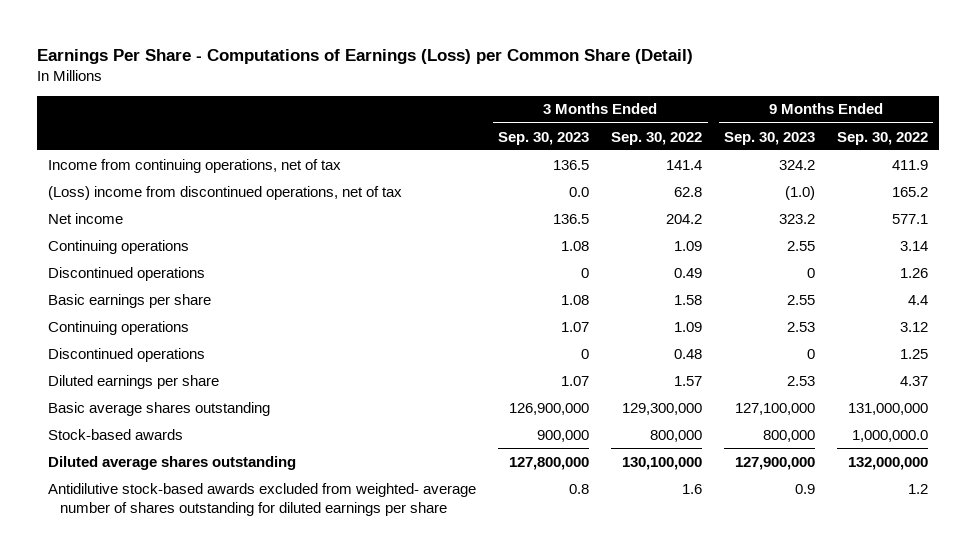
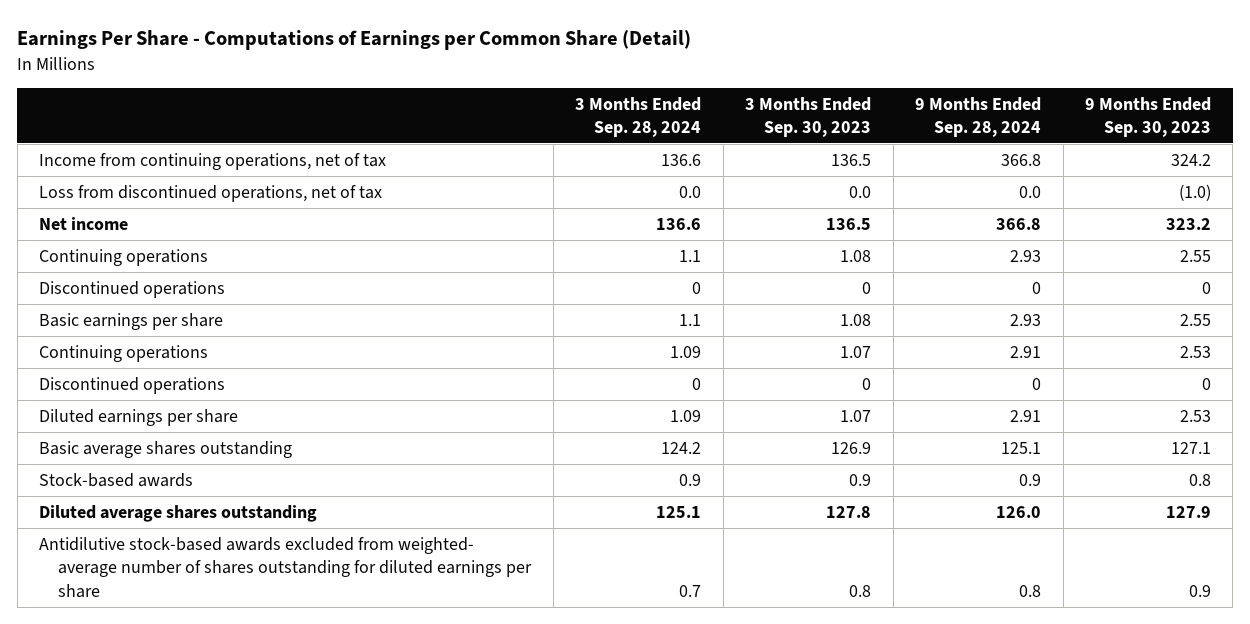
[37,48,694,64] Earnings Per Share - Computations of Earnings (Loss) per Common Share (Detail) -> [17,30,692,51] Earnings Per Share - Computations of Earnings per Common Share (Detail)
[611,131,703,145] Sep. 30, 2022 -> none
[836,131,928,145] Sep. 30, 2022 -> none
none -> [575,96,702,137] 3 Months Ended Sep. 28, 2024
none -> [915,96,1042,137] 9 Months Ended Sep. 28, 2024
[48,185,403,200] (Loss) income from discontinued operations, net of tax -> [39,184,383,202] Loss from discontinued operations, net of tax
[509,402,590,415] 126,900,000 -> [831,441,872,454] 126.9
[734,402,815,415] 127,100,000 -> [1171,441,1212,454] 127.1
[537,429,590,442] 900,000 -> [849,473,872,486] 0.9
[762,429,815,442] 800,000 -> [1189,473,1212,486] 0.8
[509,456,590,470] 127,800,000 -> [826,505,872,518] 127.8
[734,456,815,470] 127,900,000 -> [1166,505,1212,518] 127.9

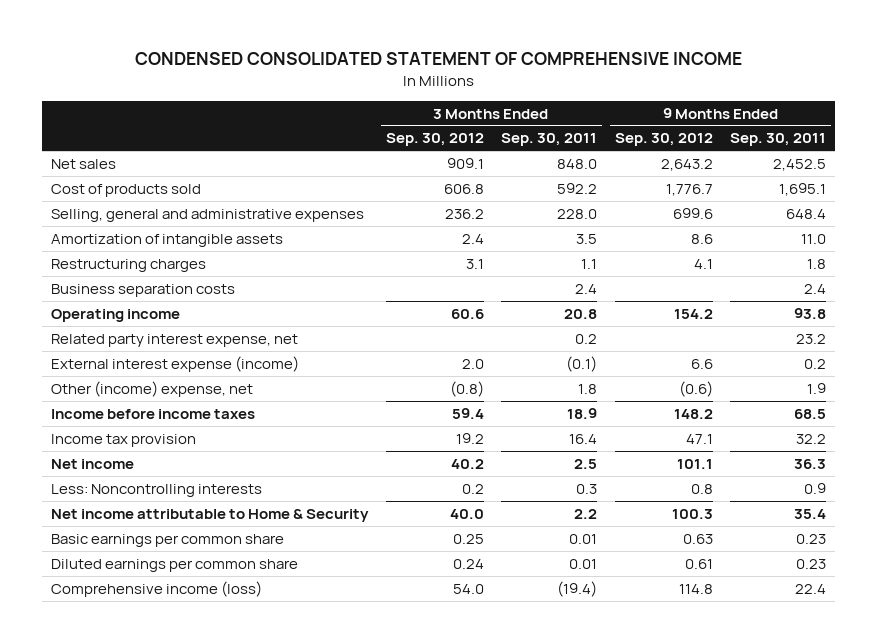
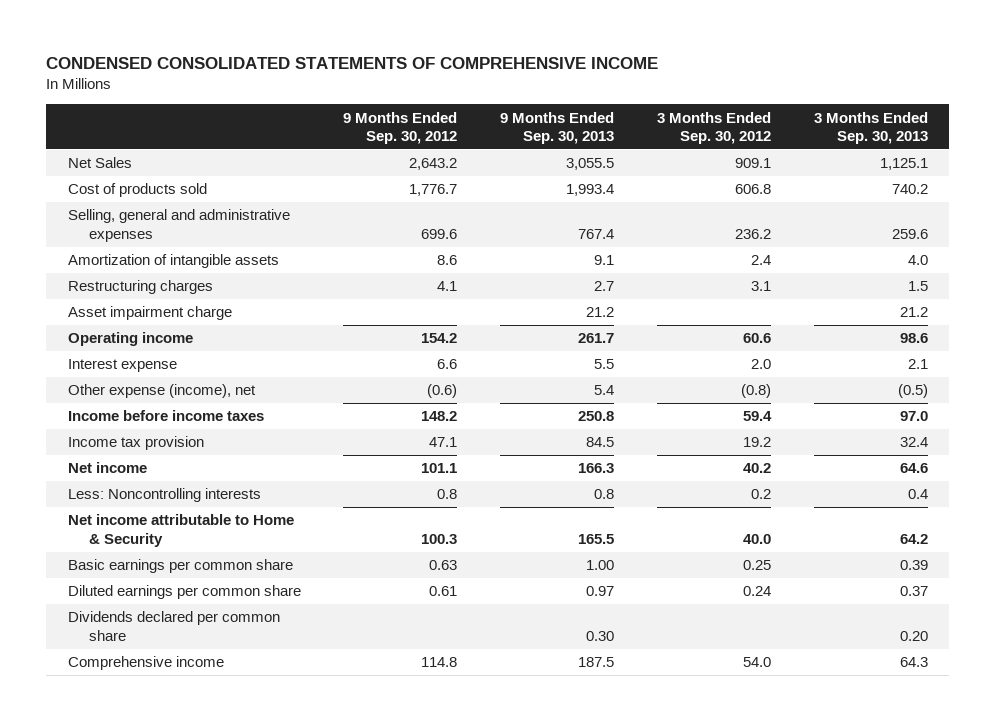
[134,52,742,66] CONDENSED CONSOLIDATED STATEMENT OF COMPREHENSIVE INCOME -> [46,57,659,70] CONDENSED CONSOLIDATED STATEMENTS OF COMPREHENSIVE INCOME
[501,133,598,147] Sep. 30, 2011 -> none
[730,133,827,147] Sep. 30, 2011 -> none
none -> [500,111,615,144] 9 Months Ended Sep. 30, 2013
none -> [814,111,929,144] 3 Months Ended Sep. 30, 2013
[50,158,116,169] Net sales -> [67,157,132,169] Net Sales
[50,283,235,297] Business separation costs -> none
none -> [67,306,232,321] Asset impairment charge
[50,333,298,347] Related party interest expense, net -> none
[50,355,299,372] External interest expense (income) -> [67,359,177,373] Interest expense
[50,380,253,397] Other (income) expense, net -> [67,384,256,399] Other expense (income), net
none -> [67,611,280,641] Dividends declared per common share
[50,580,262,597] Comprehensive income (loss) -> [67,656,224,671] Comprehensive income

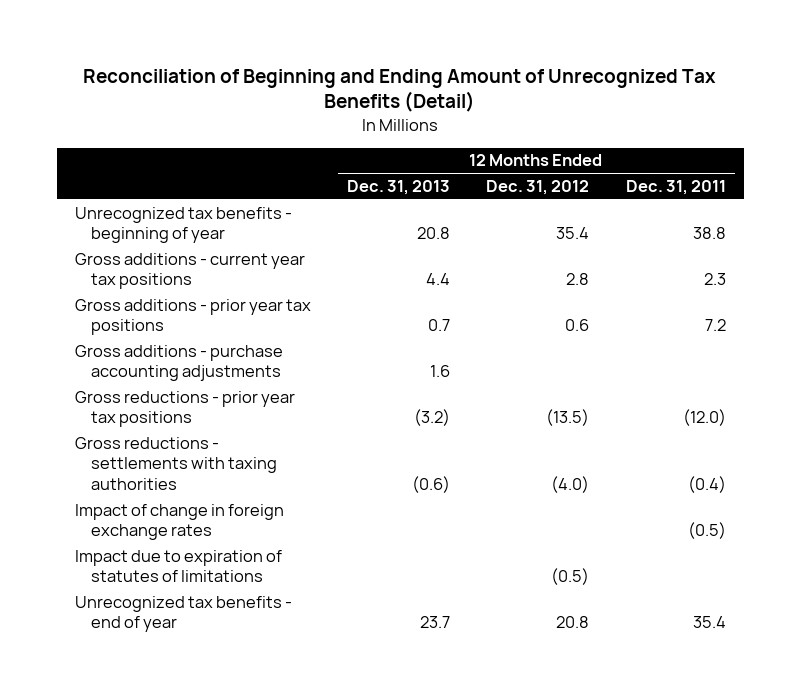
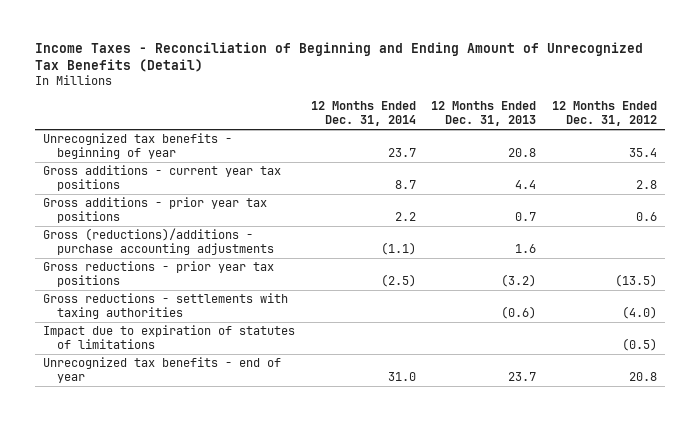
[83,68,717,113] Reconciliation of Beginning and Ending Amount of Unrecognized Tax Benefits (Detail) -> [35,41,644,73] Income Taxes - Reconciliation of Beginning and Ending Amount of Unrecognized Tax Benefits (Detail)
[625,179,726,195] Dec. 31, 2011 -> none
none -> [310,100,416,126] 12 Months Ended Dec. 31, 2014
[74,344,283,382] Gross additions - purchase accounting adjustments -> [43,228,275,256] Gross (reductions)/additions - purchase accounting adjustments
[74,503,284,541] Impact of change in foreign exchange rates -> none

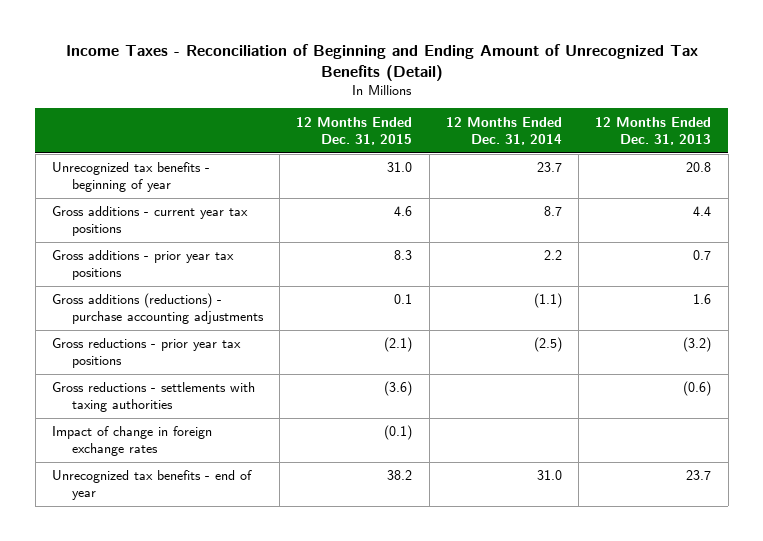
[552,100,658,126] 12 Months Ended Dec. 31, 2012 -> none
none -> [296,116,413,145] 12 Months Ended Dec. 31, 2015
[43,228,275,256] Gross (reductions)/additions - purchase accounting adjustments -> [51,293,264,325] Gross additions (reductions) - purchase accounting adjustments
[43,325,296,350] Impact due to expiration of statutes of limitations -> none
none -> [51,426,212,457] Impact of change in foreign exchange rates

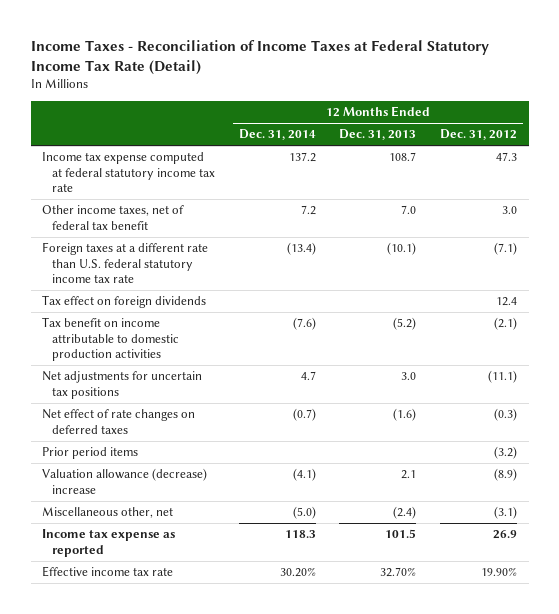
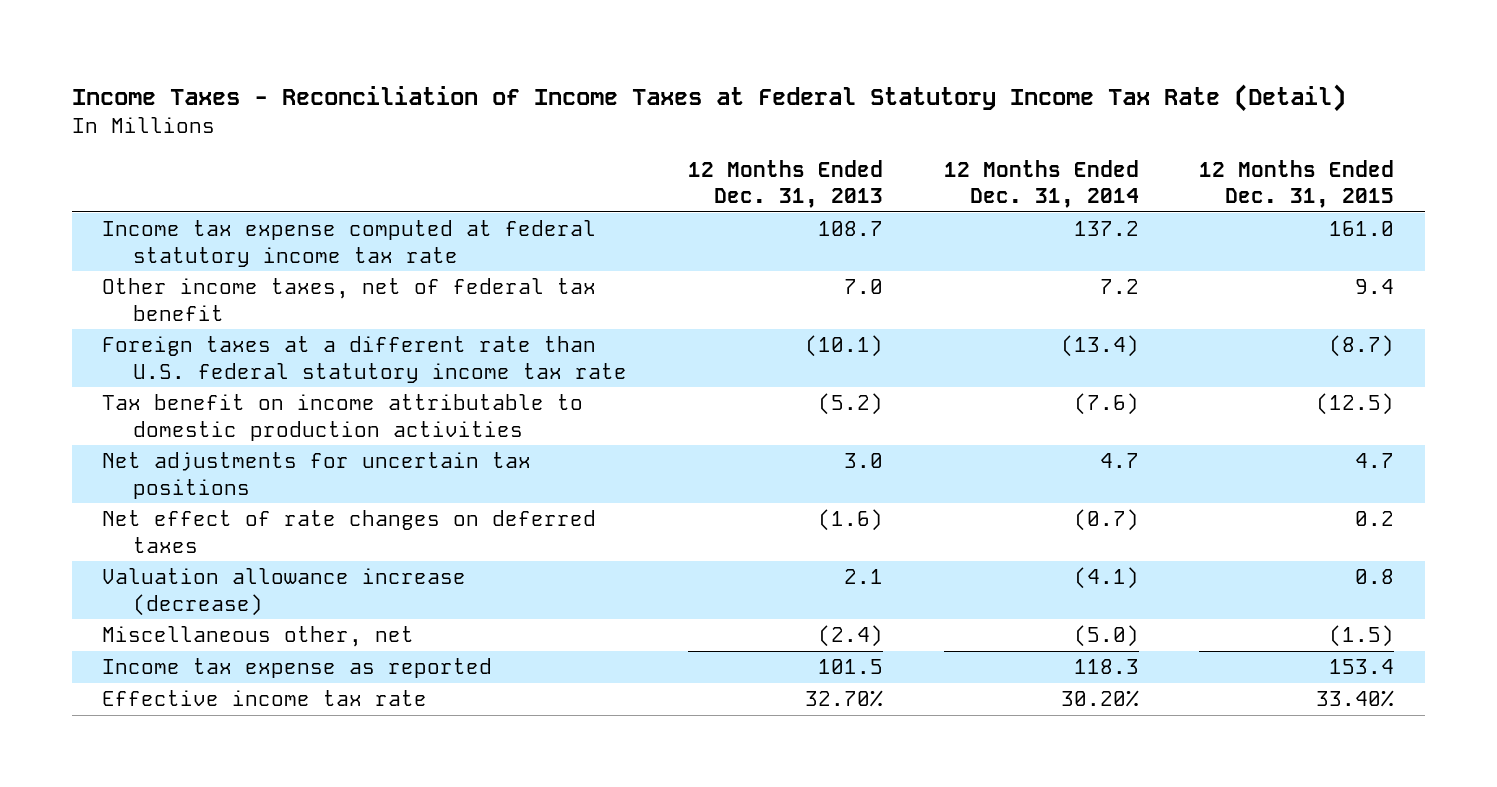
[439,129,517,141] Dec. 31, 2012 -> none
none -> [1199,160,1395,209] 12 Months Ended Dec. 31, 2015
[42,295,207,309] Tax effect on foreign dividends -> none
[42,447,139,460] Prior period items -> none
[42,468,208,494] Valuation allowance (decrease) increase -> [102,568,467,616] Valuation allowance increase (decrease)

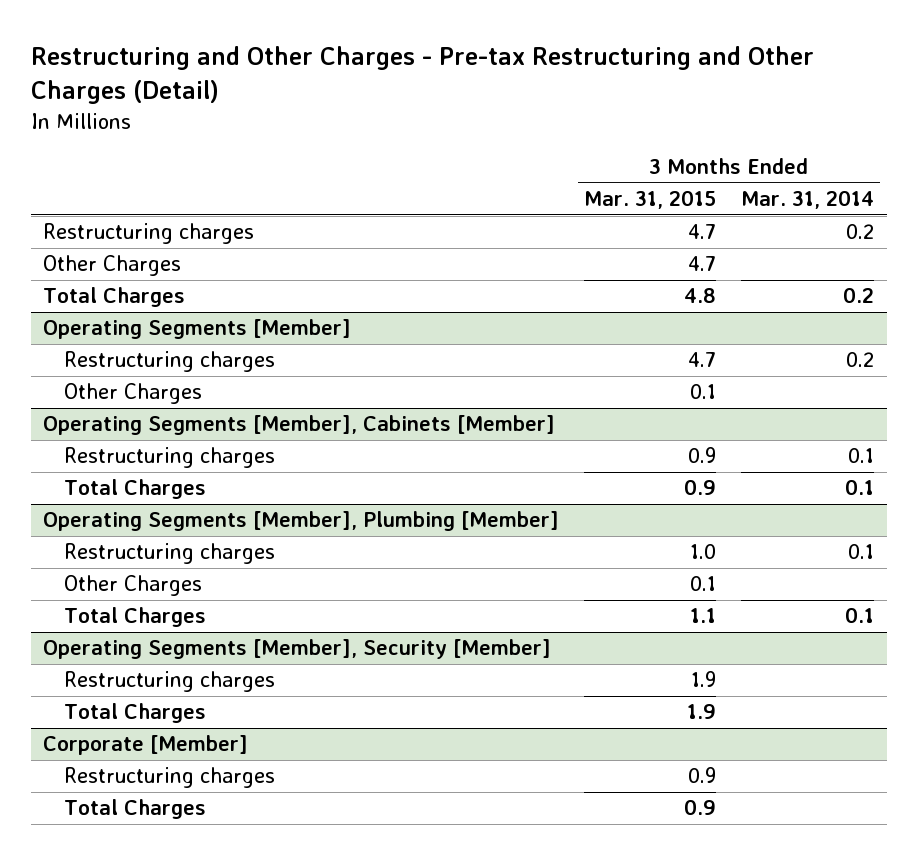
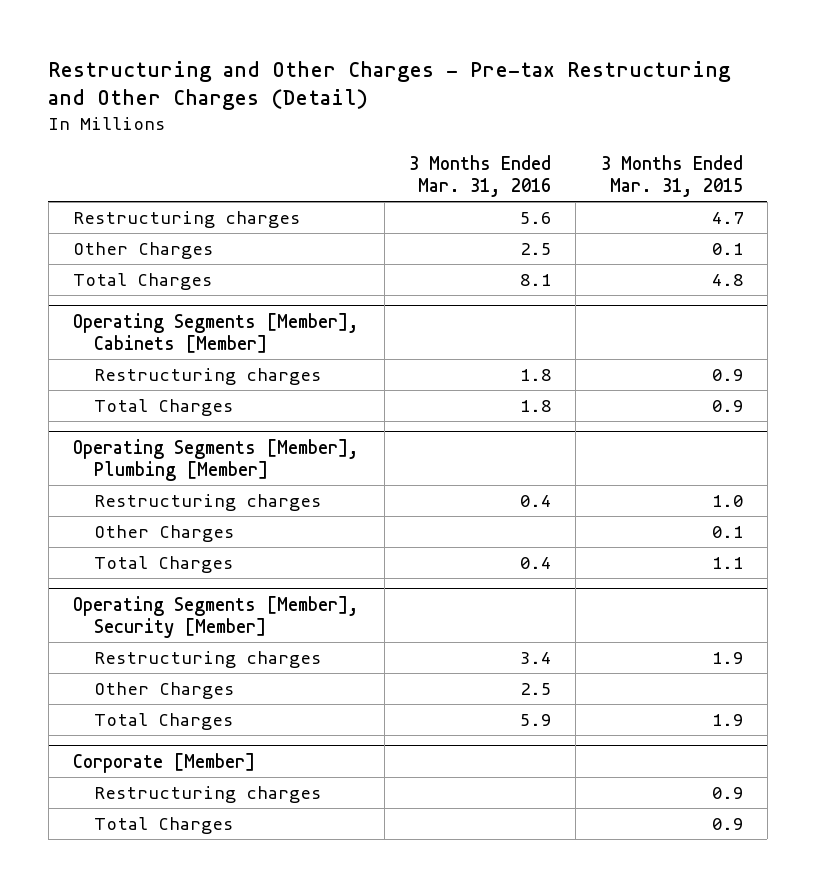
[741,190,875,210] Mar. 31, 2014 -> none
none -> [408,154,551,197] 3 Months Ended Mar. 31, 2016
[43,255,182,277] Other Charges -> none
[43,319,352,340] Operating Segments [Member] -> none
[63,351,275,373] Restructuring charges -> none
[43,287,186,308] Total Charges -> [73,273,213,291] Total Charges
none -> [94,682,235,700] Other Charges

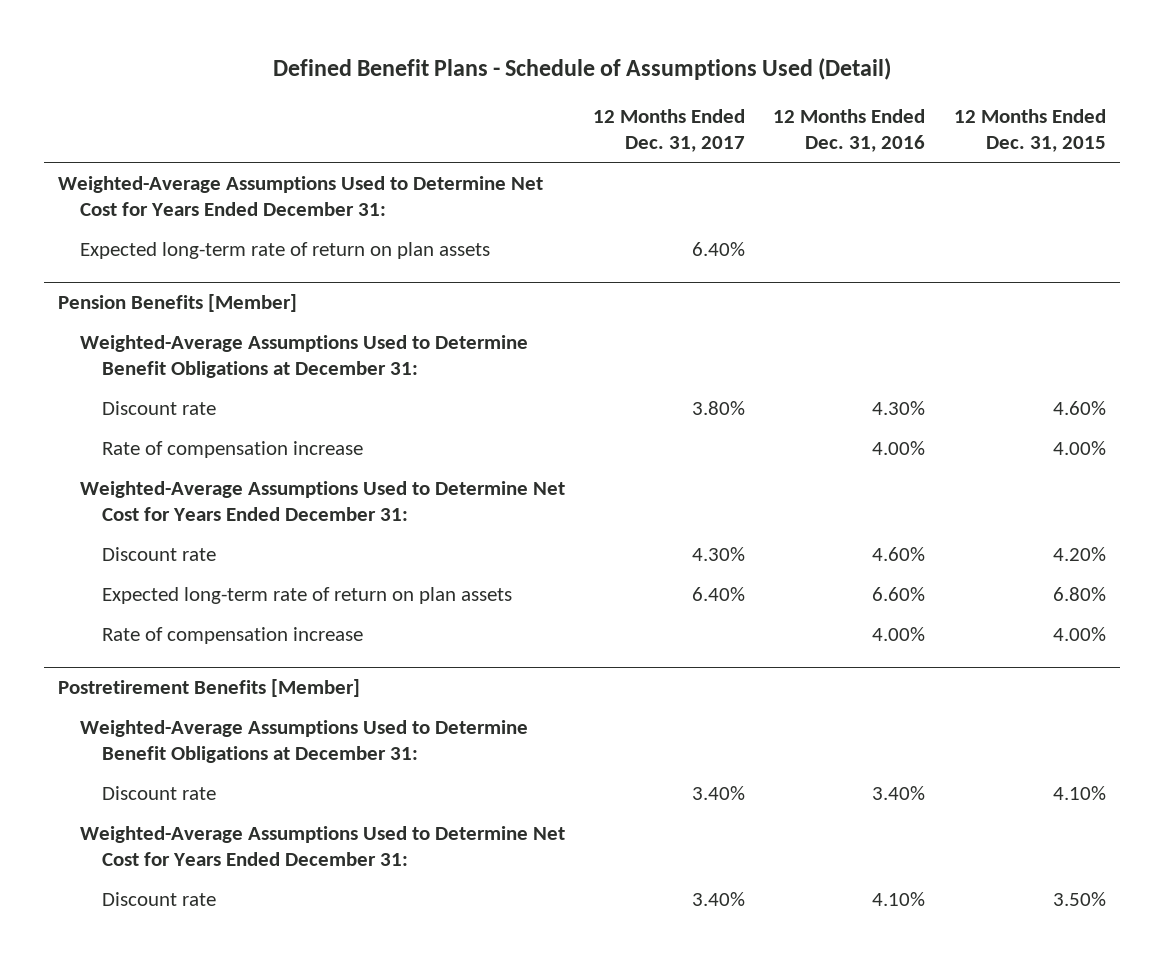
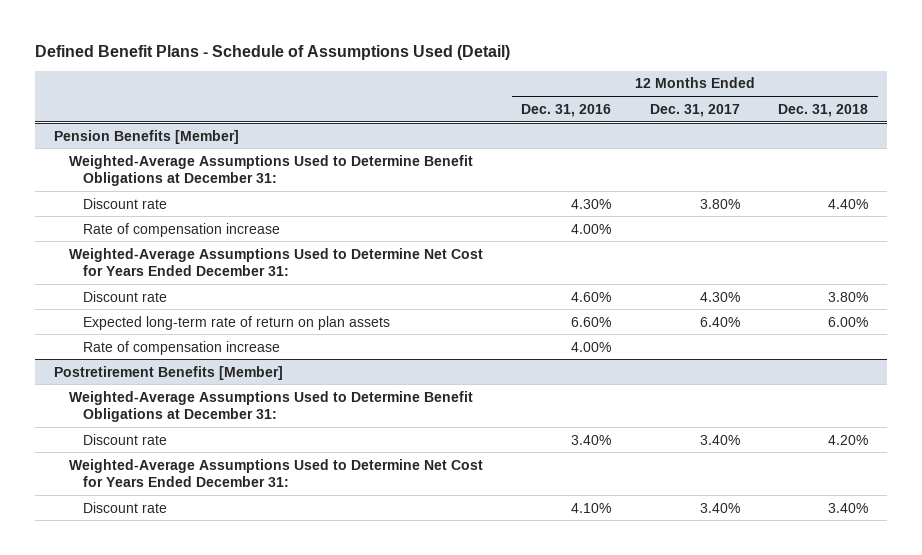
[953,108,1106,153] 12 Months Ended Dec. 31, 2015 -> none
none -> [778,103,869,117] Dec. 31, 2018
[57,175,543,216] Weighted-Average Assumptions Used to Determine Net Cost for Years Ended December 31: -> none
[80,241,491,259] Expected long-term rate of return on plan assets -> none

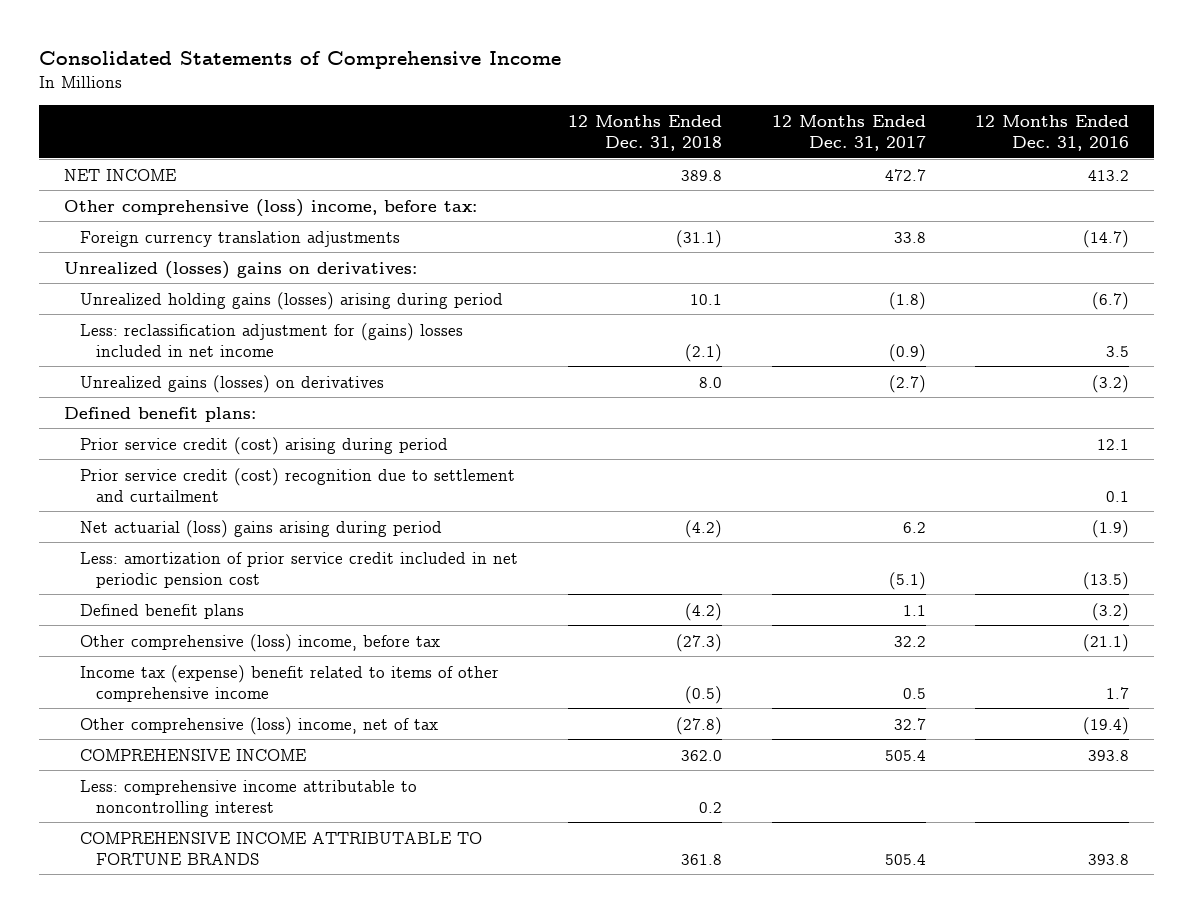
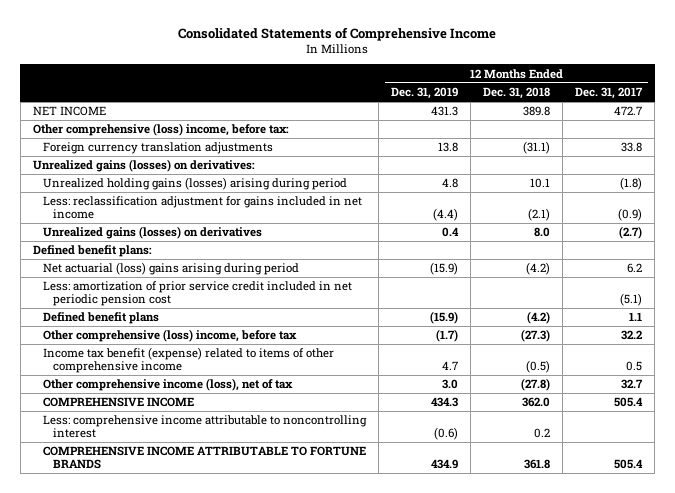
[975,114,1130,151] 12 Months Ended Dec. 31, 2016 -> none
none -> [391,86,459,99] Dec. 31, 2019
[63,260,417,279] Unrealized (losses) gains on derivatives: -> [32,159,255,173] Unrealized gains (losses) on derivatives:
[79,322,463,357] Less: reclassification adjustment for (gains) losses included in net income -> [43,196,363,220] Less: reclassification adjustment for gains included in net income
[79,436,448,455] Prior service credit (cost) arising during period -> none
[79,467,515,502] Prior service credit (cost) recognition due to settlement and curtailment -> none
[79,664,499,702] Income tax (expense) benefit related to items of other comprehensive income -> [43,347,335,374] Income tax benefit (expense) related to items of other comprehensive income
[79,716,438,735] Other comprehensive (loss) income, net of tax -> [43,378,294,392] Other comprehensive income (loss), net of tax

